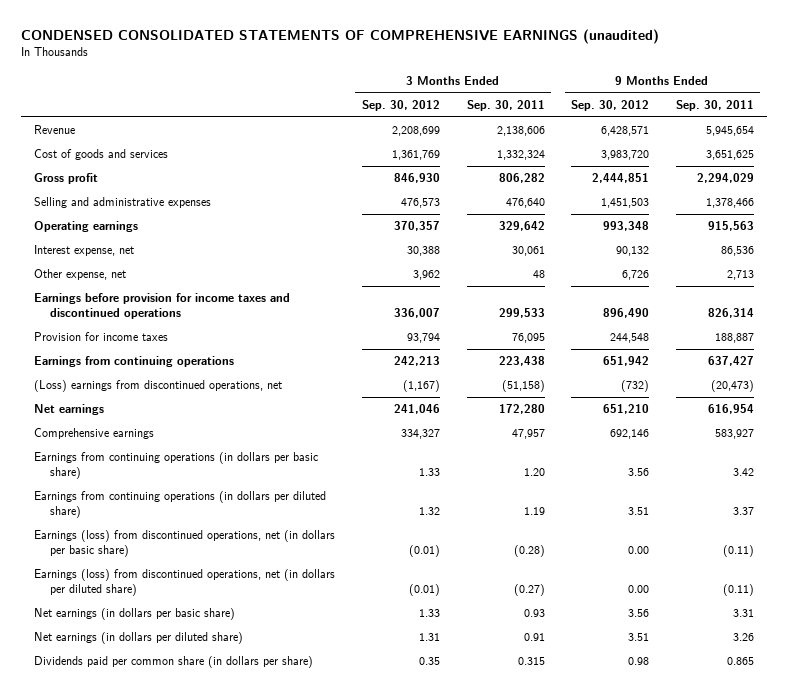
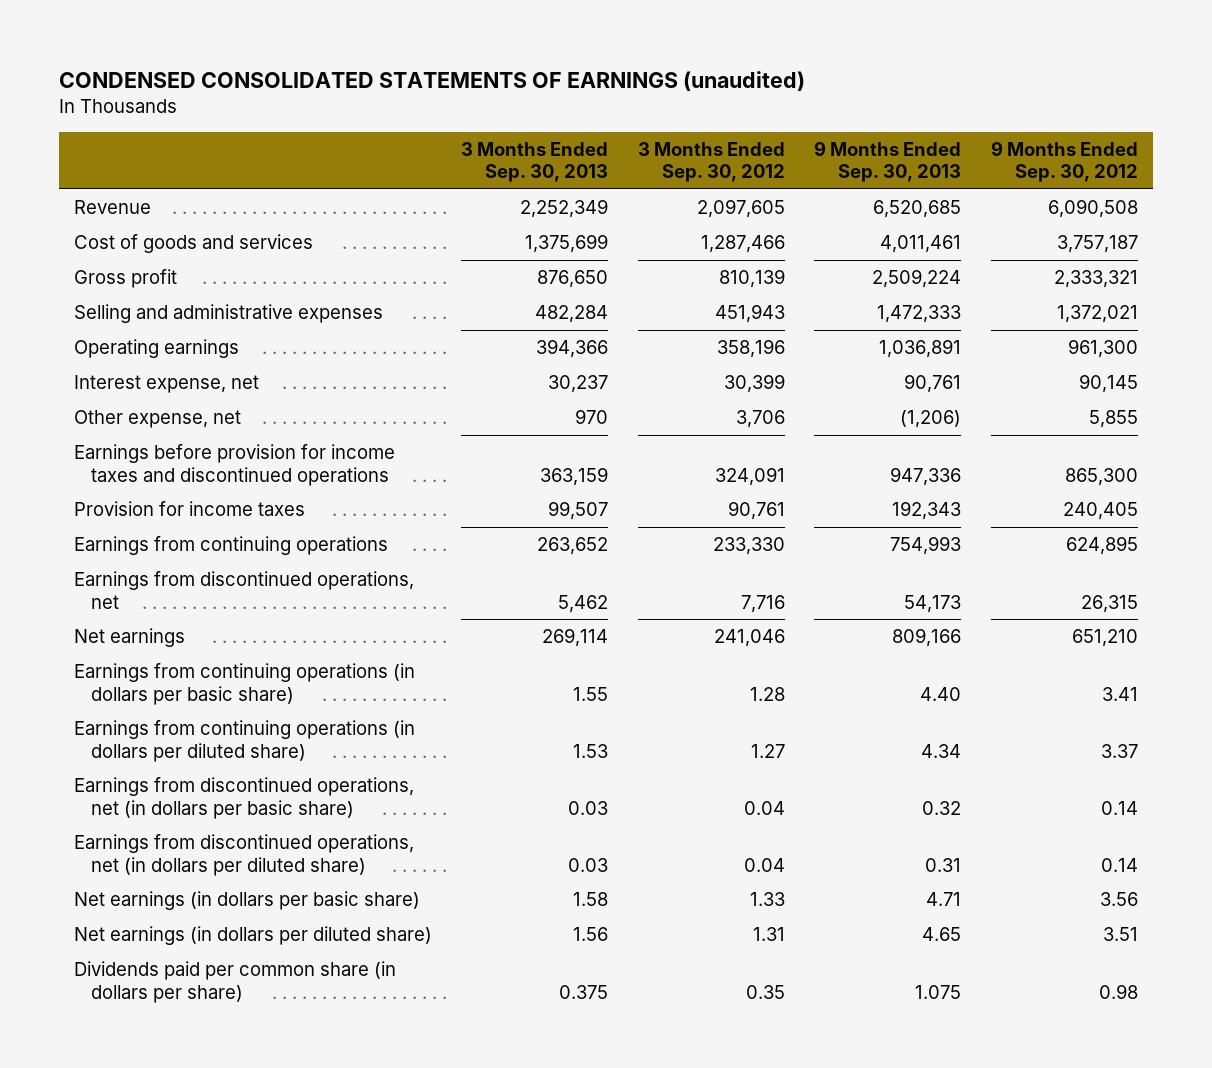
[21,29,660,45] CONDENSED CONSOLIDATED STATEMENTS OF COMPREHENSIVE EARNINGS (unaudited) -> [59,71,806,92] CONDENSED CONSOLIDATED STATEMENTS OF EARNINGS (unaudited)
[466,99,545,111] Sep. 30, 2011 -> none
[675,99,754,111] Sep. 30, 2011 -> none
none -> [461,141,609,183] 3 Months Ended Sep. 30, 2013
none -> [814,140,962,183] 9 Months Ended Sep. 30, 2013
[392,126,441,137] 2,208,699 -> [696,199,785,219] 2,097,605
[601,126,650,137] 6,428,571 -> [1047,199,1138,219] 6,090,508
[392,150,441,161] 1,361,769 -> [700,235,785,254] 1,287,466
[601,150,650,161] 3,983,720 -> [1056,235,1138,254] 3,757,187
[394,173,441,184] 846,930 -> [718,269,785,289] 810,139
[592,173,650,184] 2,444,851 -> [1053,270,1138,289] 2,333,321
[401,198,441,209] 476,573 -> [714,304,785,324] 451,943
[601,198,650,209] 1,451,503 -> [1056,305,1138,324] 1,372,021
[394,221,441,232] 370,357 -> [716,339,785,359] 358,196
[603,221,650,232] 993,348 -> [1067,339,1138,359] 961,300
[407,246,441,257] 30,388 -> [723,374,785,394] 30,399
[616,246,650,257] 90,132 -> [1078,374,1138,394] 90,145
[413,270,441,281] 3,962 -> [735,410,785,429] 3,706
[622,270,650,281] 6,726 -> [1088,410,1138,429] 5,855
[394,307,441,318] 336,007 -> [714,466,785,486] 324,091
[603,307,650,318] 896,490 -> [1064,467,1138,486] 865,300
[407,333,441,344] 93,794 -> [727,501,785,521] 90,761
[610,333,650,344] 244,548 -> [1062,502,1138,521] 240,405
[394,356,441,367] 242,213 -> [712,537,785,556] 233,330
[603,356,650,367] 651,942 -> [1065,536,1138,556] 624,895
[34,380,283,393] (Loss) earnings from discontinued operations, net -> [74,571,415,609] Earnings from discontinued operations, net
[403,380,441,393] (1,167) -> [740,594,785,613] 7,716
[621,380,650,393] (732) -> [1080,594,1138,613] 26,315
[34,428,155,440] Comprehensive earnings -> none
[419,467,441,476] 1.33 -> [749,686,785,701] 1.28
[628,467,650,476] 3.56 -> [1101,686,1138,701] 3.41
[419,506,441,515] 1.32 -> [750,743,785,758] 1.27
[628,506,650,515] 3.51 -> [1100,743,1138,758] 3.37
[34,530,336,557] Earnings (loss) from discontinued operations, net (in dollars per basic share) -> [74,777,415,819] Earnings from discontinued operations, net (in dollars per basic share)
[409,544,441,557] (0.01) -> [743,800,785,815] 0.04
[628,545,650,554] 0.00 -> [1100,800,1138,815] 0.14
[34,569,336,596] Earnings (loss) from discontinued operations, net (in dollars per diluted share) -> [74,834,415,876] Earnings from discontinued operations, net (in dollars per diluted share)
[409,583,441,596] (0.01) -> [743,857,785,872] 0.04
[628,584,650,593] 0.00 -> [1100,857,1138,872] 0.14

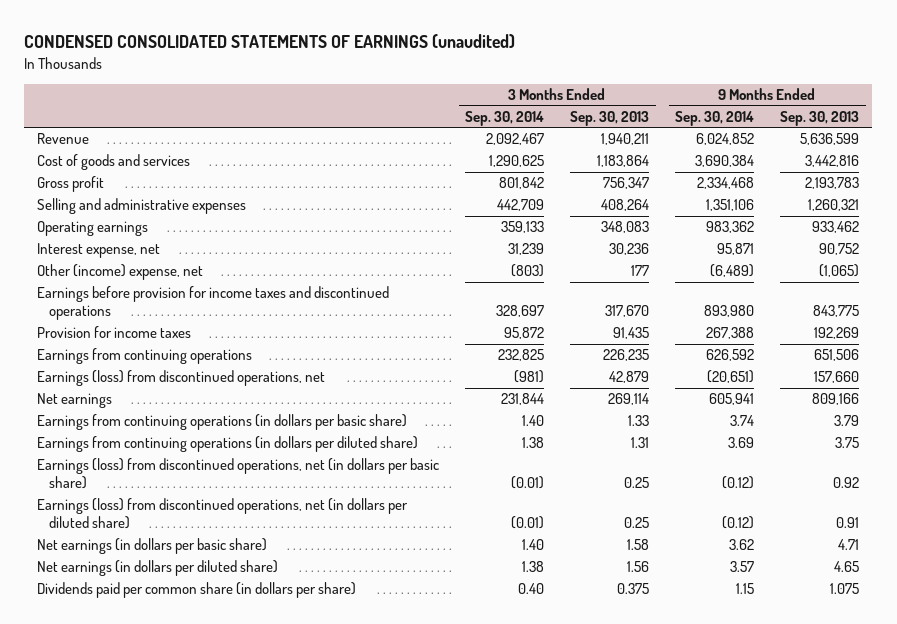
[637,141,785,183] 3 Months Ended Sep. 30, 2012 -> none
[990,140,1138,183] 9 Months Ended Sep. 30, 2012 -> none
none -> [465,110,545,126] Sep. 30, 2014
none -> [675,110,755,126] Sep. 30, 2014
[520,199,609,219] 2,252,349 -> [601,133,650,146] 1,940,211
[873,200,962,219] 6,520,685 -> [800,133,860,146] 5,636,599
[525,234,609,254] 1,375,699 -> [597,155,650,168] 1,183,864
[880,235,962,254] 4,011,461 -> [805,155,860,168] 3,442,816
[537,270,609,289] 876,650 -> [603,177,650,190] 756,347
[872,269,962,289] 2,509,224 -> [805,177,860,190] 2,193,783
[535,305,609,324] 482,284 -> [601,199,650,212] 408,264
[877,305,962,324] 1,472,333 -> [808,199,860,212] 1,260,321
[536,339,609,359] 394,366 -> [601,221,650,234] 348,083
[879,339,962,359] 1,036,891 -> [812,221,860,234] 933,462
[548,375,609,394] 30,237 -> [609,243,650,256] 30,236
[904,374,962,394] 90,761 -> [819,243,860,256] 90,752
[74,410,242,429] Other expense, net -> [37,264,204,281] Other (income) expense, net
[575,409,609,425] 970 -> [631,265,650,277] 177
[900,410,962,429] (1,206) -> [819,264,860,278] (1,065)
[540,466,609,486] 363,159 -> [605,305,650,318] 317,670
[890,466,962,486] 947,336 -> [813,305,860,318] 843,775
[548,501,609,521] 99,507 -> [613,327,650,340] 91,435
[892,501,962,521] 192,343 -> [814,327,860,340] 192,269
[537,537,609,556] 263,652 -> [603,349,650,362] 226,235
[890,536,962,556] 754,993 -> [814,349,860,362] 651,506
[74,571,415,609] Earnings from discontinued operations, net -> [37,370,326,387] Earnings (loss) from discontinued operations, net
[558,594,609,613] 5,462 -> [609,371,650,384] 42,879
[904,594,962,613] 54,173 -> [814,371,860,384] 157,660
[573,686,609,701] 1.55 -> [628,415,650,427] 1.33
[920,686,962,701] 4.40 -> [834,415,860,427] 3.79
[573,743,609,758] 1.53 -> [631,437,650,449] 1.31
[921,743,962,758] 4.34 -> [835,437,860,449] 3.75
[74,777,415,819] Earnings from discontinued operations, net (in dollars per basic share) -> [37,458,440,490] Earnings (loss) from discontinued operations, net (in dollars per basic share)
[568,800,609,815] 0.03 -> [624,477,650,489] 0.25
[922,800,962,815] 0.32 -> [833,477,860,489] 0.92
[74,834,415,876] Earnings from discontinued operations, net (in dollars per diluted share) -> [37,498,409,530] Earnings (loss) from discontinued operations, net (in dollars per diluted share)
[568,857,609,872] 0.03 -> [624,517,650,529] 0.25
[925,857,962,872] 0.31 -> [836,517,860,529] 0.91

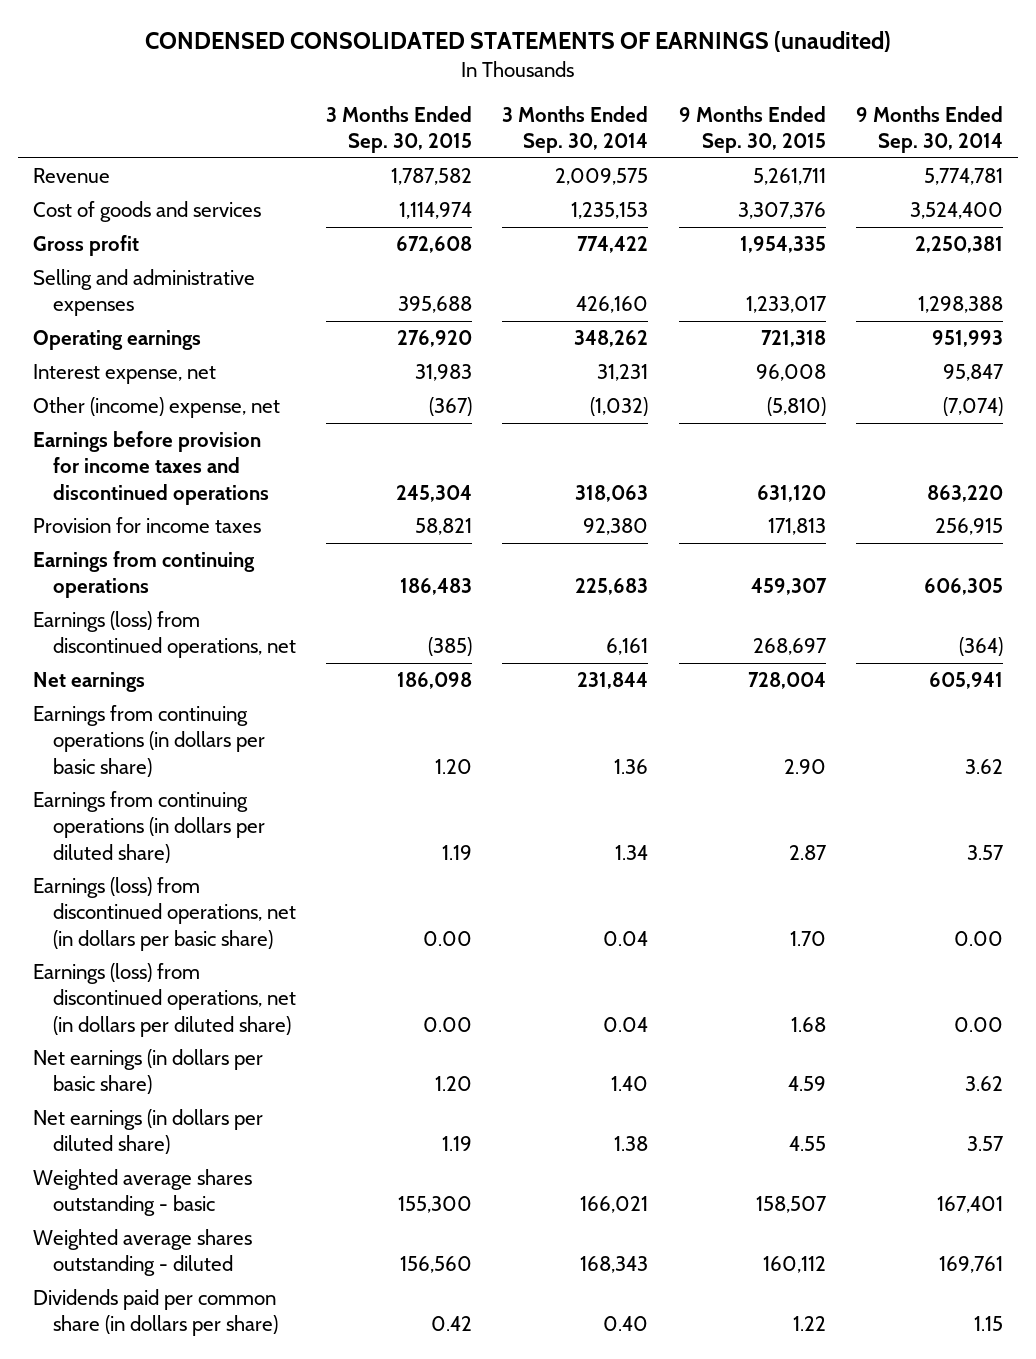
[570,110,650,126] Sep. 30, 2013 -> none
[780,110,860,126] Sep. 30, 2013 -> none
none -> [325,105,472,154] 3 Months Ended Sep. 30, 2015
none -> [678,105,826,154] 9 Months Ended Sep. 30, 2015
[486,133,545,146] 2,092,467 -> [555,168,649,186] 2,009,575
[696,133,755,146] 6,024,852 -> [923,168,1003,186] 5,774,781
[489,155,545,168] 1,290,625 -> [571,202,649,220] 1,235,153
[695,155,755,168] 3,690,384 -> [909,202,1003,220] 3,524,400
[499,177,545,190] 801,842 -> [577,236,649,254] 774,422
[697,177,755,190] 2,334,468 -> [914,236,1003,254] 2,250,381
[497,199,545,212] 442,709 -> [576,296,649,314] 426,160
[706,199,755,212] 1,351,106 -> [917,296,1003,314] 1,298,388
[501,221,545,234] 359,133 -> [574,330,649,348] 348,262
[706,221,755,234] 983,362 -> [931,330,1003,348] 951,993
[508,243,545,256] 31,239 -> [597,364,649,382] 31,231
[717,243,755,256] 95,871 -> [942,364,1004,382] 95,847
[511,264,545,278] (803) -> [590,397,649,417] (1,032)
[710,264,755,278] (6,489) -> [942,397,1003,417] (7,074)
[496,305,545,318] 328,697 -> [575,484,649,502] 318,063
[704,305,755,318] 893,980 -> [926,484,1003,502] 863,220
[504,327,545,340] 95,872 -> [583,518,649,536] 92,380
[706,327,755,340] 267,388 -> [934,518,1003,536] 256,915
[498,349,545,362] 232,825 -> [575,578,649,596] 225,683
[706,349,755,362] 626,592 -> [923,578,1003,596] 606,305
[514,370,545,384] (981) -> [606,638,649,656] 6,161
[707,370,755,384] (20,651) -> [958,637,1003,657] (364)
[522,415,545,427] 1.40 -> [614,758,649,774] 1.36
[730,415,755,427] 3.74 -> [964,758,1003,774] 3.62
[522,437,545,449] 1.38 -> [615,844,649,860] 1.34
[728,437,755,449] 3.69 -> [966,844,1004,860] 3.57
[511,476,545,490] (0.01) -> [603,930,649,946] 0.04
[722,476,755,490] (0.12) -> [953,930,1003,946] 0.00
[511,516,545,530] (0.01) -> [603,1016,649,1032] 0.04
[722,516,755,530] (0.12) -> [953,1016,1003,1032] 0.00
none -> [32,1169,252,1217] Weighted average shares outstanding - basic
none -> [32,1229,252,1277] Weighted average shares outstanding - diluted

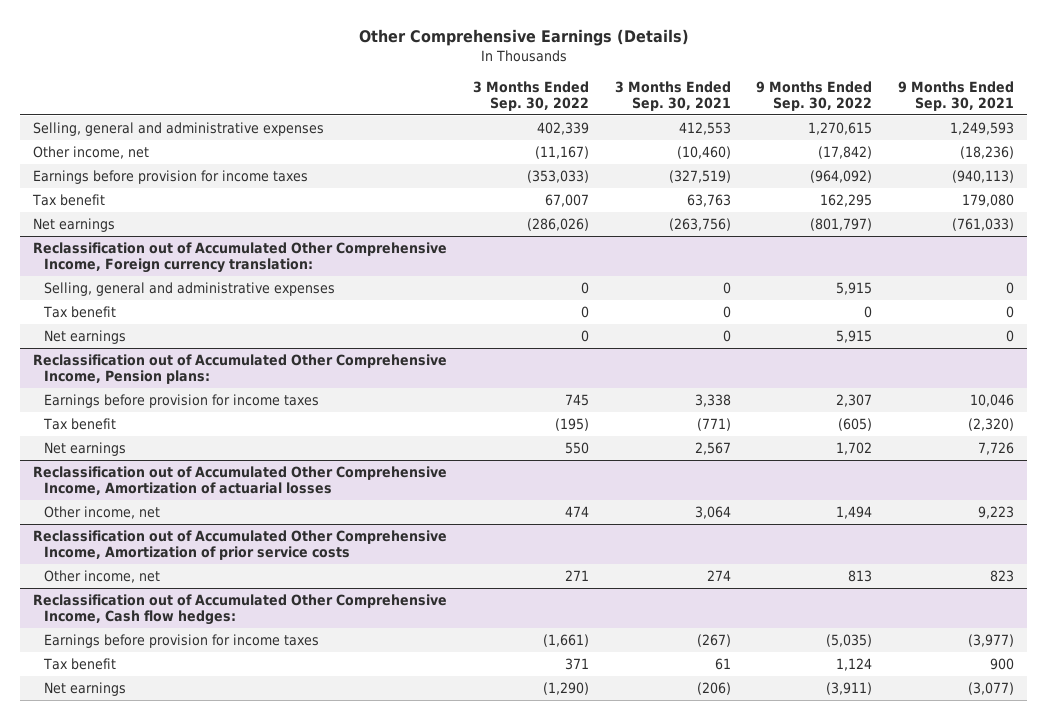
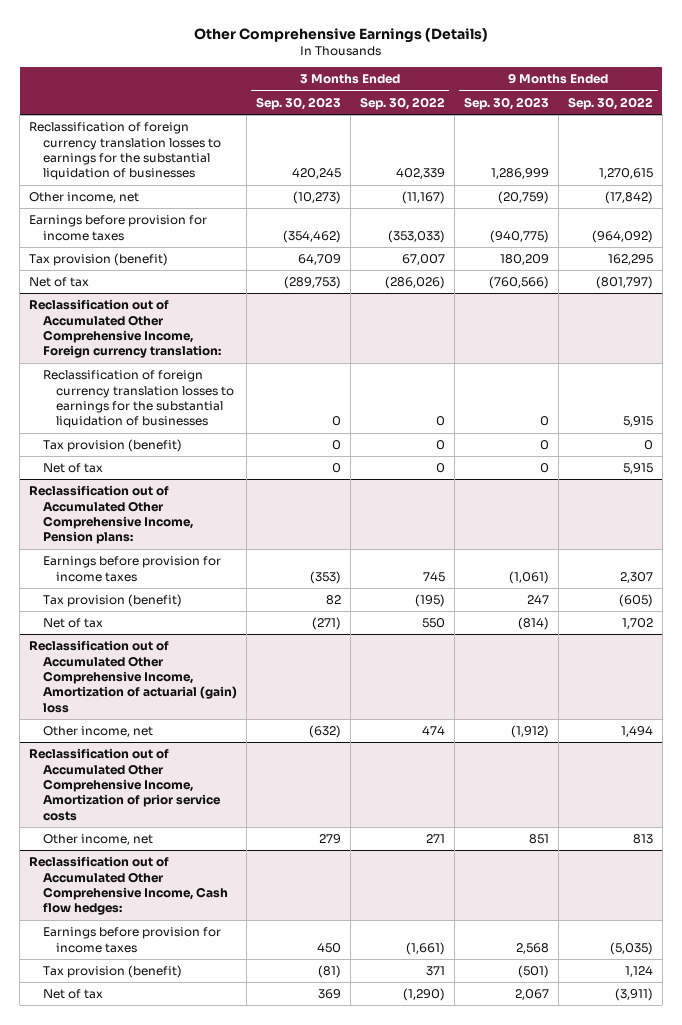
[614,80,731,111] 3 Months Ended Sep. 30, 2021 -> none
[897,80,1014,111] 9 Months Ended Sep. 30, 2021 -> none
none -> [255,96,341,110] Sep. 30, 2023
none -> [463,96,549,110] Sep. 30, 2023
[33,122,325,137] Selling, general and administrative expenses -> [29,122,221,181] Reclassification of foreign currency translation losses to earnings for the substantial liquidation of businesses
[32,194,106,207] Tax benefit -> [29,253,169,267] Tax provision (benefit)
[33,218,116,233] Net earnings -> [29,277,90,288] Net of tax
[44,282,336,297] Selling, general and administrative expenses -> [42,370,234,429] Reclassification of foreign currency translation losses to earnings for the substantial liquidation of businesses
[43,306,117,319] Tax benefit -> [42,439,182,453] Tax provision (benefit)
[44,330,127,345] Net earnings -> [42,463,103,474] Net of tax
[43,418,117,431] Tax benefit -> [42,594,182,608] Tax provision (benefit)
[44,442,127,457] Net earnings -> [42,618,103,629] Net of tax
[33,466,448,496] Reclassification out of Accumulated Other Comprehensive Income, Amortization of actuarial losses -> [29,640,237,713] Reclassification out of Accumulated Other Comprehensive Income, Amortization of actuarial (gain) loss
[43,658,117,671] Tax benefit -> [42,965,182,979] Tax provision (benefit)
[44,682,127,697] Net earnings -> [42,989,103,1000] Net of tax

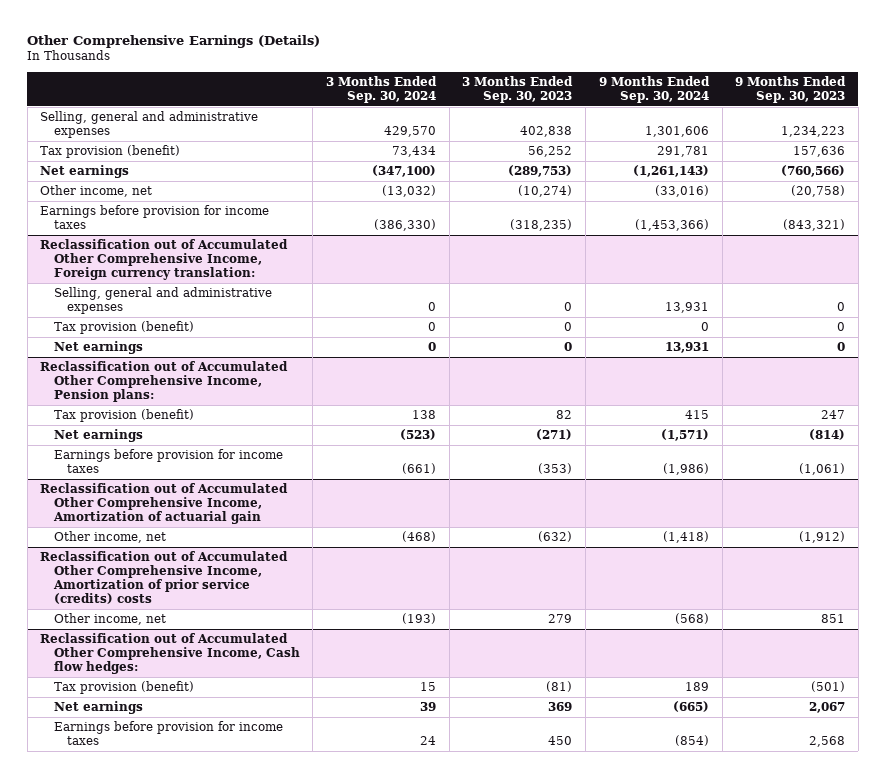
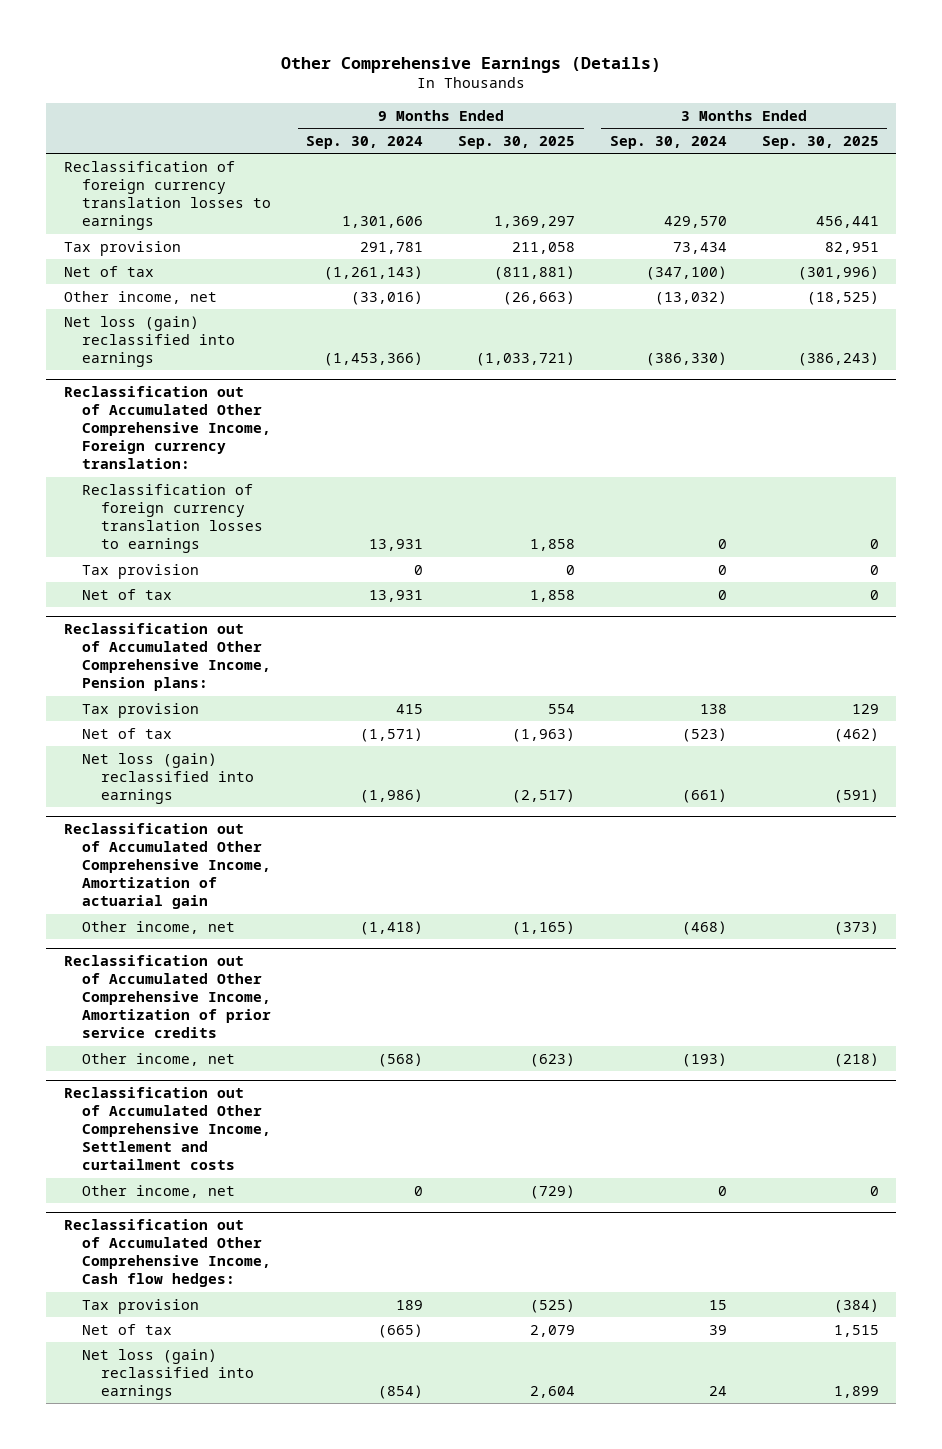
[462,75,574,103] 3 Months Ended Sep. 30, 2023 -> none
[735,75,847,103] 9 Months Ended Sep. 30, 2023 -> none
none -> [457,135,575,149] Sep. 30, 2025
none -> [761,135,879,149] Sep. 30, 2025
[40,111,259,139] Selling, general and administrative expenses -> [63,160,272,231] Reclassification of foreign currency translation losses to earnings
[40,145,181,159] Tax provision (benefit) -> [63,240,181,256] Tax provision
[40,165,130,179] Net earnings -> [63,265,154,277] Net of tax
[40,205,270,230] Earnings before provision for income taxes -> [63,315,236,368] Net loss (gain) reclassified into earnings
[53,287,272,315] Selling, general and administrative expenses -> [82,483,264,554] Reclassification of foreign currency translation losses to earnings
[53,321,194,335] Tax provision (benefit) -> [82,563,200,579] Tax provision
[53,341,143,355] Net earnings -> [82,588,173,600] Net of tax
[53,409,194,423] Tax provision (benefit) -> [82,702,200,718] Tax provision
[53,429,143,443] Net earnings -> [82,727,173,739] Net of tax
[53,449,283,474] Earnings before provision for income taxes -> [82,752,255,805] Net loss (gain) reclassified into earnings
[40,551,289,605] Reclassification out of Accumulated Other Comprehensive Income, Amortization of prior service (credits) costs -> [63,954,272,1039] Reclassification out of Accumulated Other Comprehensive Income, Amortization of prior service credits
none -> [63,1086,272,1171] Reclassification out of Accumulated Other Comprehensive Income, Settlement and curtailment costs
none -> [82,1184,236,1198] Other income, net
[53,681,194,695] Tax provision (benefit) -> [82,1298,200,1314] Tax provision
[53,701,143,715] Net earnings -> [82,1323,173,1335] Net of tax
[53,721,283,746] Earnings before provision for income taxes -> [82,1348,255,1401] Net loss (gain) reclassified into earnings

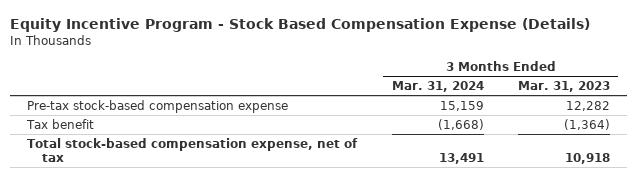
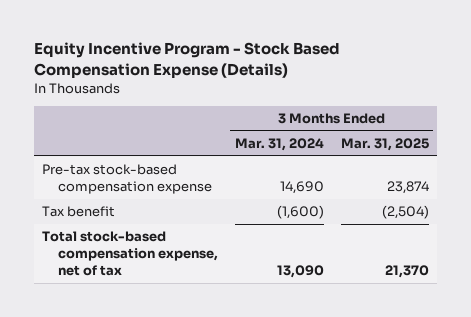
[517,81,610,93] Mar. 31, 2023 -> none
none -> [340,138,429,152] Mar. 31, 2025
[439,100,484,111] 15,159 -> [279,181,324,195] 14,690
[437,118,484,130] (1,668) -> [276,205,324,220] (1,600)
[438,153,484,165] 13,491 -> [276,265,324,279] 13,090

